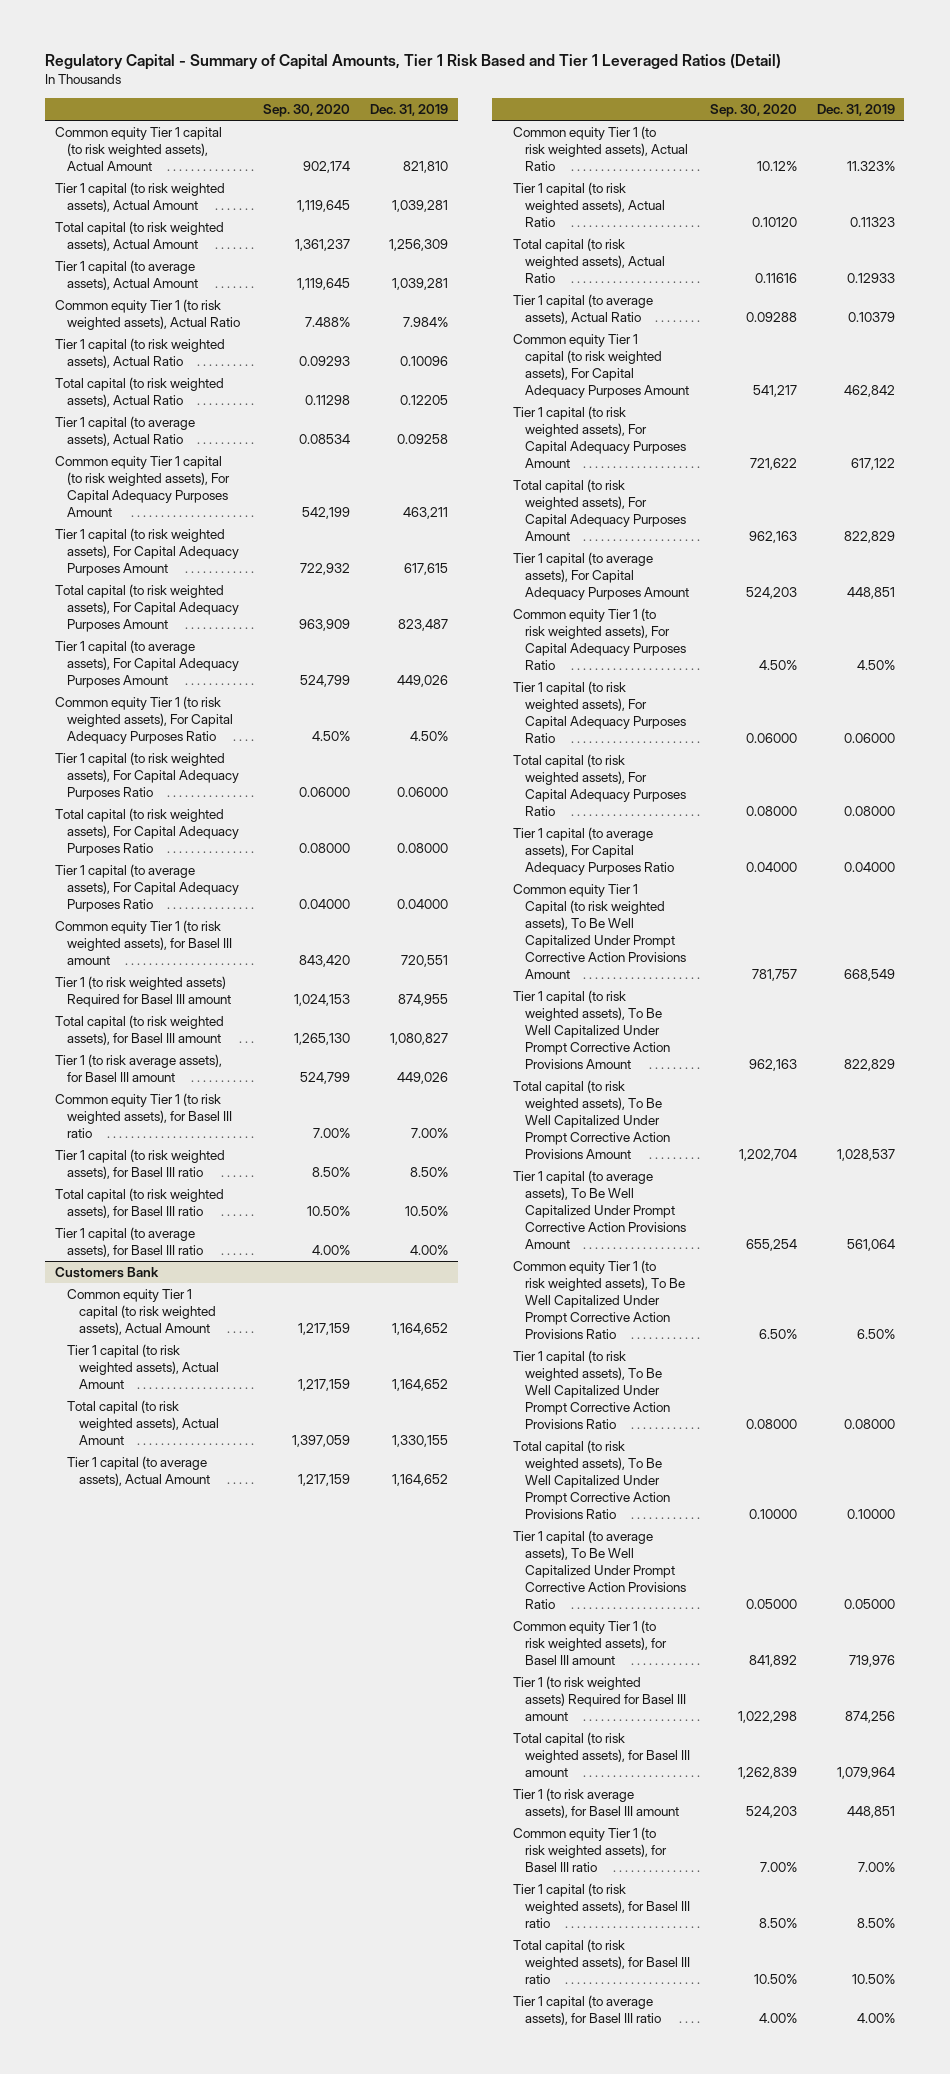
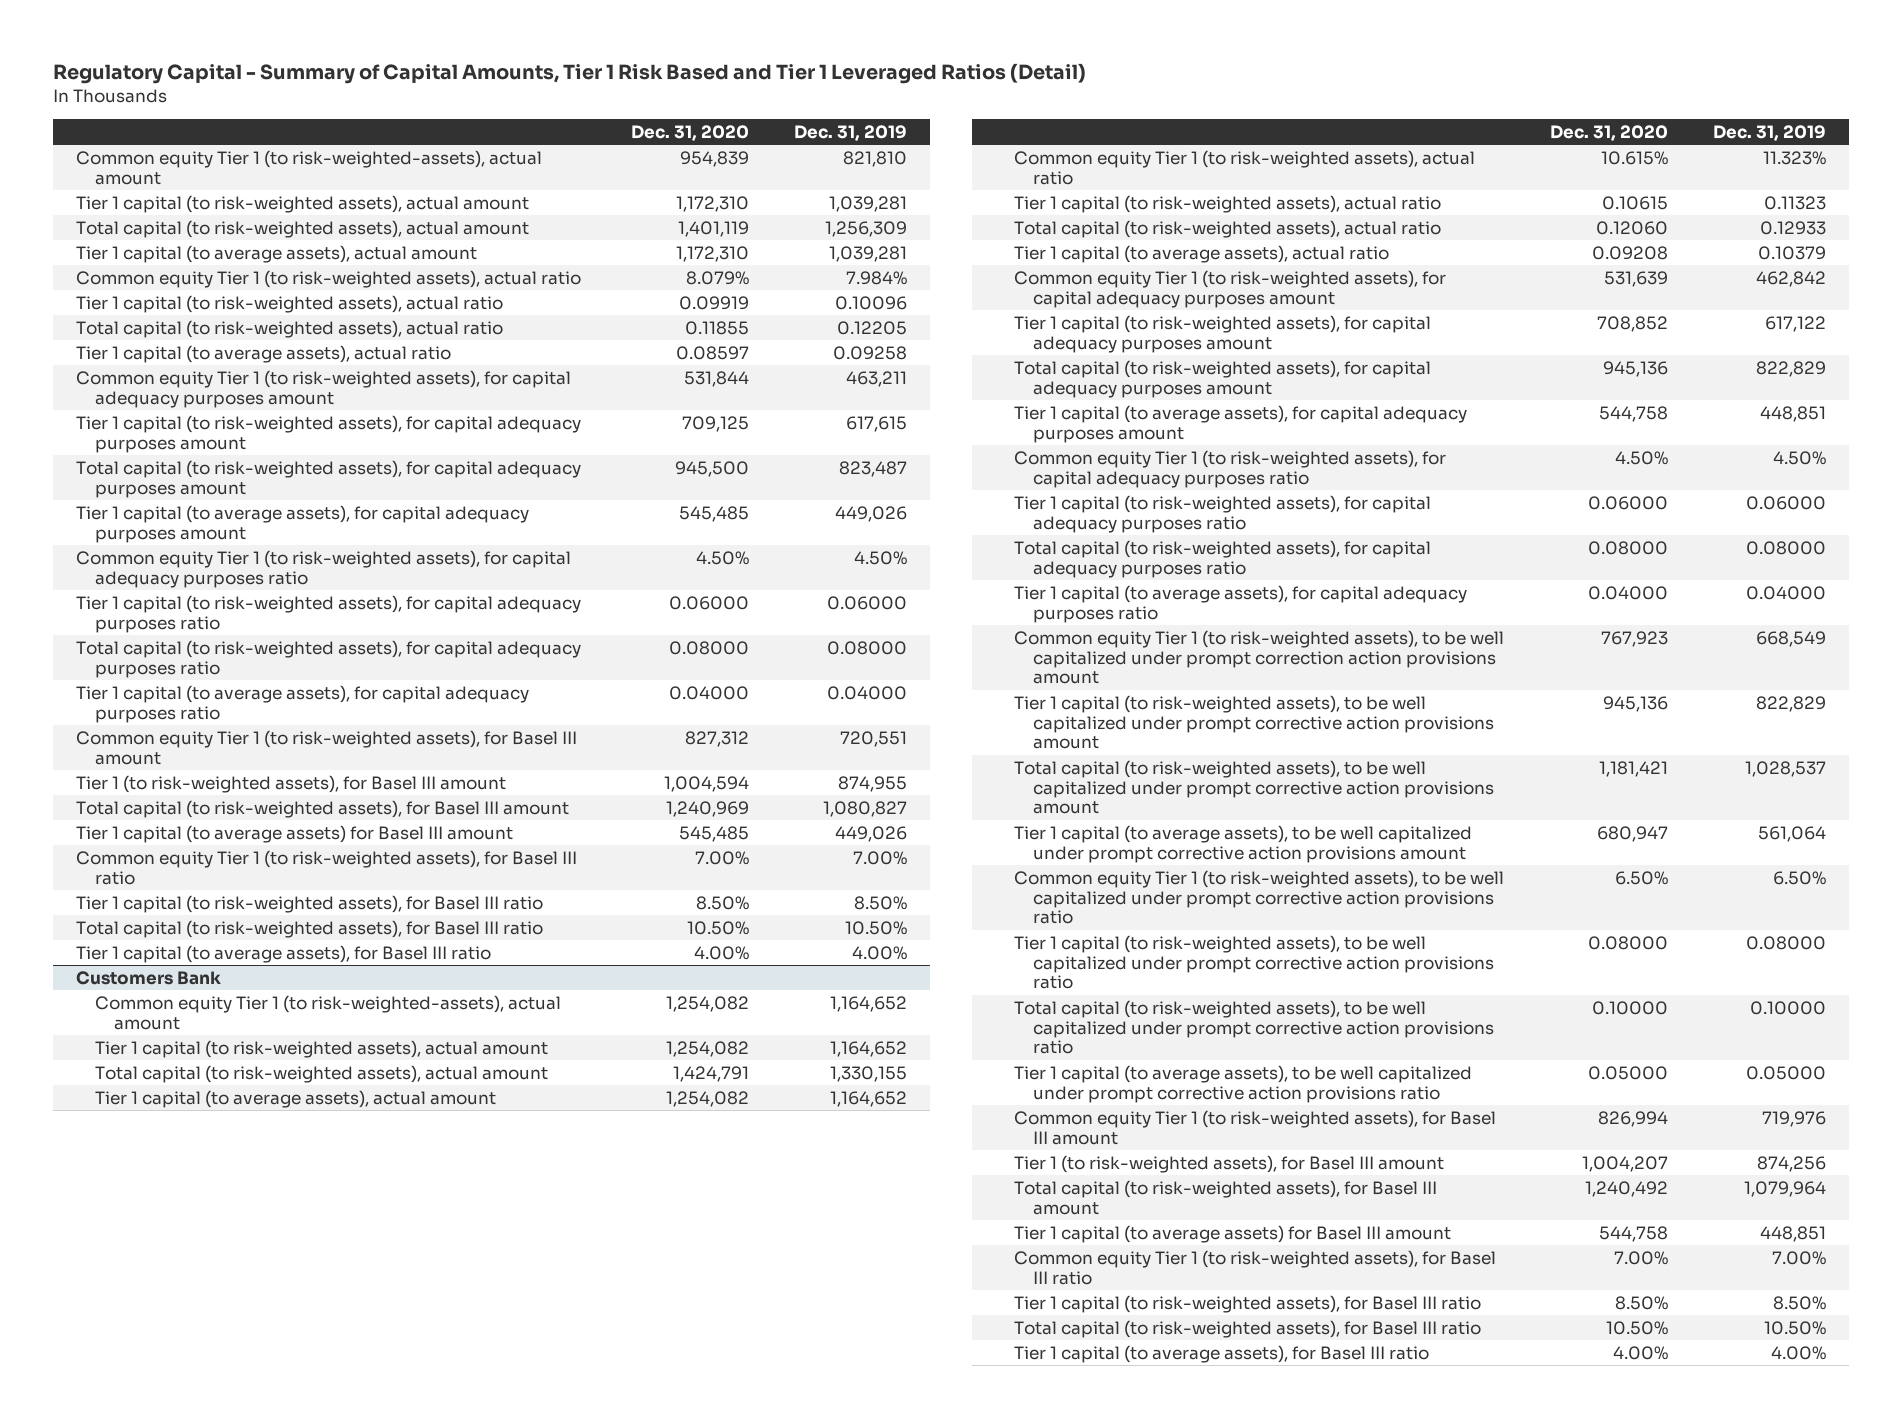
[263,104,351,118] Sep. 30, 2020 -> none
none -> [630,124,749,141] Dec. 31, 2020
[55,127,223,172] Common equity Tier 1 capital (to risk weighted assets), Actual Amount -> [75,149,542,185] Common equity Tier 1 (to risk-weighted-assets), actual amount
[55,182,226,213] Tier 1 capital (to risk weighted assets), Actual Amount -> [75,194,529,213] Tier 1 capital (to risk-weighted assets), actual amount
[55,221,225,252] Total capital (to risk weighted assets), Actual Amount -> [75,219,529,238] Total capital (to risk-weighted assets), actual amount
[55,260,198,291] Tier 1 capital (to average assets), Actual Amount -> [75,244,477,263] Tier 1 capital (to average assets), actual amount
[55,299,240,331] Common equity Tier 1 (to risk weighted assets), Actual Ratio -> [75,269,581,288] Common equity Tier 1 (to risk-weighted assets), actual ratio
[55,338,226,369] Tier 1 capital (to risk weighted assets), Actual Ratio -> [75,294,503,313] Tier 1 capital (to risk-weighted assets), actual ratio
[55,377,225,408] Total capital (to risk weighted assets), Actual Ratio -> [75,319,503,338] Total capital (to risk-weighted assets), actual ratio
[55,416,196,447] Tier 1 capital (to average assets), Actual Ratio -> [75,344,451,363] Tier 1 capital (to average assets), actual ratio
[55,456,230,517] Common equity Tier 1 capital (to risk weighted assets), For Capital Adequacy Purposes Amount -> [75,369,571,408] Common equity Tier 1 (to risk-weighted assets), for capital adequacy purposes amount
[55,528,239,577] Tier 1 capital (to risk weighted assets), For Capital Adequacy Purposes Amount -> [75,414,581,453] Tier 1 capital (to risk-weighted assets), for capital adequacy purposes amount
[55,584,239,633] Total capital (to risk weighted assets), For Capital Adequacy Purposes Amount -> [75,459,581,498] Total capital (to risk-weighted assets), for capital adequacy purposes amount
[55,640,239,689] Tier 1 capital (to average assets), For Capital Adequacy Purposes Amount -> [75,504,529,543] Tier 1 capital (to average assets), for capital adequacy purposes amount
[55,696,233,745] Common equity Tier 1 (to risk weighted assets), For Capital Adequacy Purposes Ratio -> [75,549,571,588] Common equity Tier 1 (to risk-weighted assets), for capital adequacy purposes ratio
[55,752,239,801] Tier 1 capital (to risk weighted assets), For Capital Adequacy Purposes Ratio -> [75,594,581,633] Tier 1 capital (to risk-weighted assets), for capital adequacy purposes ratio
[55,808,239,857] Total capital (to risk weighted assets), For Capital Adequacy Purposes Ratio -> [75,639,581,678] Total capital (to risk-weighted assets), for capital adequacy purposes ratio
[55,864,239,913] Tier 1 capital (to average assets), For Capital Adequacy Purposes Ratio -> [75,684,529,723] Tier 1 capital (to average assets), for capital adequacy purposes ratio
[55,920,232,966] Common equity Tier 1 (to risk weighted assets), for Basel III amount -> [75,729,577,765] Common equity Tier 1 (to risk-weighted assets), for Basel III amount
[55,976,231,1008] Tier 1 (to risk weighted assets) Required for Basel III amount -> [75,774,506,793] Tier 1 (to risk-weighted assets), for Basel III amount
[55,1015,225,1046] Total capital (to risk weighted assets), for Basel III amount -> [75,799,569,818] Total capital (to risk-weighted assets), for Basel III amount
[55,1054,223,1083] Tier 1 (to risk average assets), for Basel III amount -> [75,824,513,843] Tier 1 capital (to average assets) for Basel III amount
[55,1093,232,1139] Common equity Tier 1 (to risk weighted assets), for Basel III ratio -> [75,849,577,885] Common equity Tier 1 (to risk-weighted assets), for Basel III ratio
[55,1149,226,1180] Tier 1 capital (to risk weighted assets), for Basel III ratio -> [75,894,543,913] Tier 1 capital (to risk-weighted assets), for Basel III ratio
[55,1188,225,1219] Total capital (to risk weighted assets), for Basel III ratio -> [75,919,543,938] Total capital (to risk-weighted assets), for Basel III ratio
[66,1289,216,1336] Common equity Tier 1 capital (to risk weighted assets), Actual Amount -> [94,994,561,1030] Common equity Tier 1 (to risk-weighted-assets), actual amount
[66,1344,219,1390] Tier 1 capital (to risk weighted assets), Actual Amount -> [94,1039,548,1058] Tier 1 capital (to risk-weighted assets), actual amount
[66,1400,219,1446] Total capital (to risk weighted assets), Actual Amount -> [94,1064,548,1083] Total capital (to risk-weighted assets), actual amount
[66,1456,210,1487] Tier 1 capital (to average assets), Actual Amount -> [94,1089,496,1108] Tier 1 capital (to average assets), actual amount
[513,126,689,172] Common equity Tier 1 (to risk weighted assets), Actual Ratio -> [1013,149,1475,185] Common equity Tier 1 (to risk-weighted assets), actual ratio
[513,182,666,228] Tier 1 capital (to risk weighted assets), Actual Ratio -> [1013,194,1441,213] Tier 1 capital (to risk-weighted assets), actual ratio
[513,238,666,284] Total capital (to risk weighted assets), Actual Ratio -> [1013,219,1441,238] Total capital (to risk-weighted assets), actual ratio
[513,294,654,325] Tier 1 capital (to average assets), Actual Ratio -> [1013,244,1389,263] Tier 1 capital (to average assets), actual ratio
[513,334,690,398] Common equity Tier 1 capital (to risk weighted assets), For Capital Adequacy Purposes Amount -> [1013,269,1446,308] Common equity Tier 1 (to risk-weighted assets), for capital adequacy purposes amount
[513,406,687,468] Tier 1 capital (to risk weighted assets), For Capital Adequacy Purposes Amount -> [1013,314,1431,353] Tier 1 capital (to risk-weighted assets), for capital adequacy purposes amount
[513,479,687,541] Total capital (to risk weighted assets), For Capital Adequacy Purposes Amount -> [1013,359,1431,398] Total capital (to risk-weighted assets), for capital adequacy purposes amount
[513,552,690,601] Tier 1 capital (to average assets), For Capital Adequacy Purposes Amount -> [1013,404,1467,443] Tier 1 capital (to average assets), for capital adequacy purposes amount
[513,608,687,670] Common equity Tier 1 (to risk weighted assets), For Capital Adequacy Purposes Ratio -> [1013,449,1446,488] Common equity Tier 1 (to risk-weighted assets), for capital adequacy purposes ratio
[513,681,687,743] Tier 1 capital (to risk weighted assets), For Capital Adequacy Purposes Ratio -> [1013,494,1431,533] Tier 1 capital (to risk-weighted assets), for capital adequacy purposes ratio
[513,754,687,816] Total capital (to risk weighted assets), For Capital Adequacy Purposes Ratio -> [1013,539,1431,578] Total capital (to risk-weighted assets), for capital adequacy purposes ratio
[513,827,675,876] Tier 1 capital (to average assets), For Capital Adequacy Purposes Ratio -> [1013,584,1467,623] Tier 1 capital (to average assets), for capital adequacy purposes ratio
[513,884,687,979] Common equity Tier 1 Capital (to risk weighted assets), To Be Well Capitalized Under Prompt Corrective Action Provisions Amount -> [1013,629,1504,685] Common equity Tier 1 (to risk-weighted assets), to be well capitalized under prompt correction action provisions amount
[513,990,671,1069] Tier 1 capital (to risk weighted assets), To Be Well Capitalized Under Prompt Corrective Action Provisions Amount -> [1013,694,1495,750] Tier 1 capital (to risk-weighted assets), to be well capitalized under prompt corrective action provisions amount
[513,1080,671,1159] Total capital (to risk weighted assets), To Be Well Capitalized Under Prompt Corrective Action Provisions Amount -> [1013,759,1495,815] Total capital (to risk-weighted assets), to be well capitalized under prompt corrective action provisions amount
[513,1170,687,1249] Tier 1 capital (to average assets), To Be Well Capitalized Under Prompt Corrective Action Provisions Amount -> [1013,824,1472,863] Tier 1 capital (to average assets), to be well capitalized under prompt corrective action provisions amount
[513,1260,686,1339] Common equity Tier 1 (to risk weighted assets), To Be Well Capitalized Under Prompt Corrective Action Provisions Ratio -> [1013,869,1504,925] Common equity Tier 1 (to risk-weighted assets), to be well capitalized under prompt corrective action provisions ratio
[513,1350,671,1429] Tier 1 capital (to risk weighted assets), To Be Well Capitalized Under Prompt Corrective Action Provisions Ratio -> [1013,934,1495,990] Tier 1 capital (to risk-weighted assets), to be well capitalized under prompt corrective action provisions ratio
[513,1440,671,1519] Total capital (to risk weighted assets), To Be Well Capitalized Under Prompt Corrective Action Provisions Ratio -> [1013,999,1495,1055] Total capital (to risk-weighted assets), to be well capitalized under prompt corrective action provisions ratio
[513,1530,687,1609] Tier 1 capital (to average assets), To Be Well Capitalized Under Prompt Corrective Action Provisions Ratio -> [1013,1064,1472,1103] Tier 1 capital (to average assets), to be well capitalized under prompt corrective action provisions ratio
[513,1620,668,1666] Common equity Tier 1 (to risk weighted assets), for Basel III amount -> [1013,1109,1496,1145] Common equity Tier 1 (to risk-weighted assets), for Basel III amount
[513,1676,687,1722] Tier 1 (to risk weighted assets) Required for Basel III amount -> [1013,1154,1444,1173] Tier 1 (to risk-weighted assets), for Basel III amount
[513,1732,691,1778] Total capital (to risk weighted assets), for Basel III amount -> [1013,1179,1437,1215] Total capital (to risk-weighted assets), for Basel III amount
[513,1788,680,1819] Tier 1 (to risk average assets), for Basel III amount -> [1013,1224,1451,1243] Tier 1 capital (to average assets) for Basel III amount
[513,1827,668,1873] Common equity Tier 1 (to risk weighted assets), for Basel III ratio -> [1013,1249,1496,1285] Common equity Tier 1 (to risk-weighted assets), for Basel III ratio
[513,1883,691,1929] Tier 1 capital (to risk weighted assets), for Basel III ratio -> [1013,1294,1481,1313] Tier 1 capital (to risk-weighted assets), for Basel III ratio
[513,1939,691,1985] Total capital (to risk weighted assets), for Basel III ratio -> [1013,1319,1481,1338] Total capital (to risk-weighted assets), for Basel III ratio

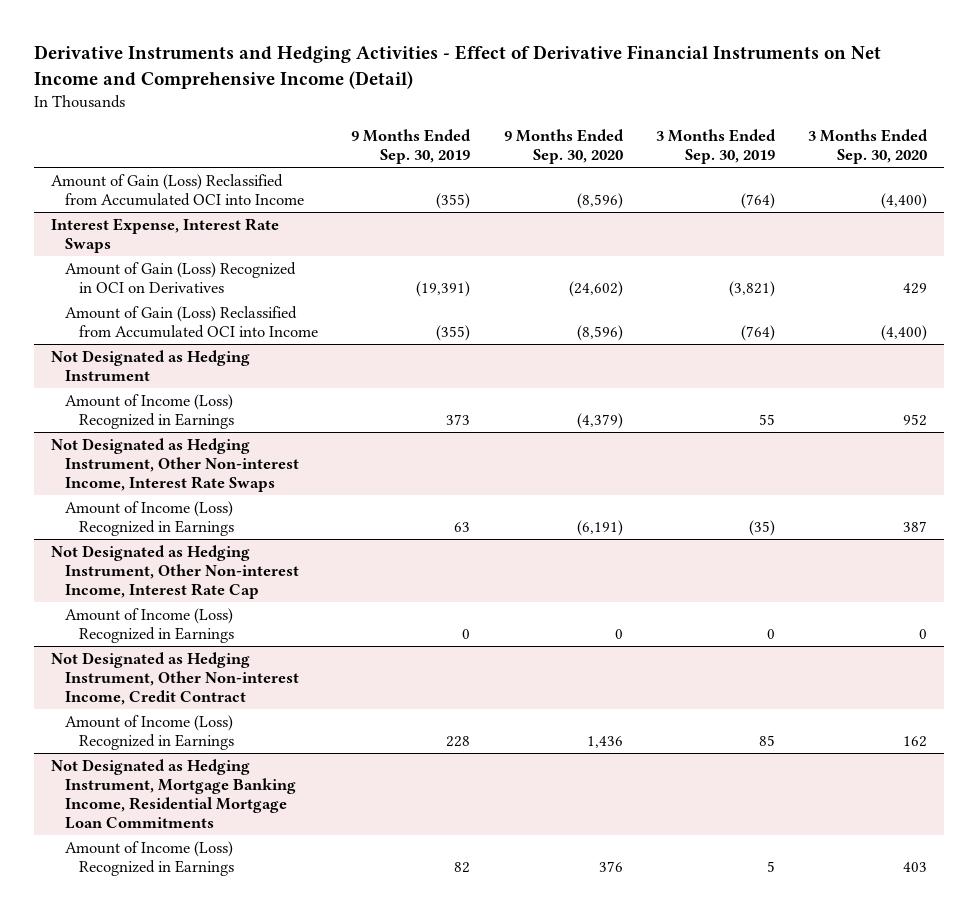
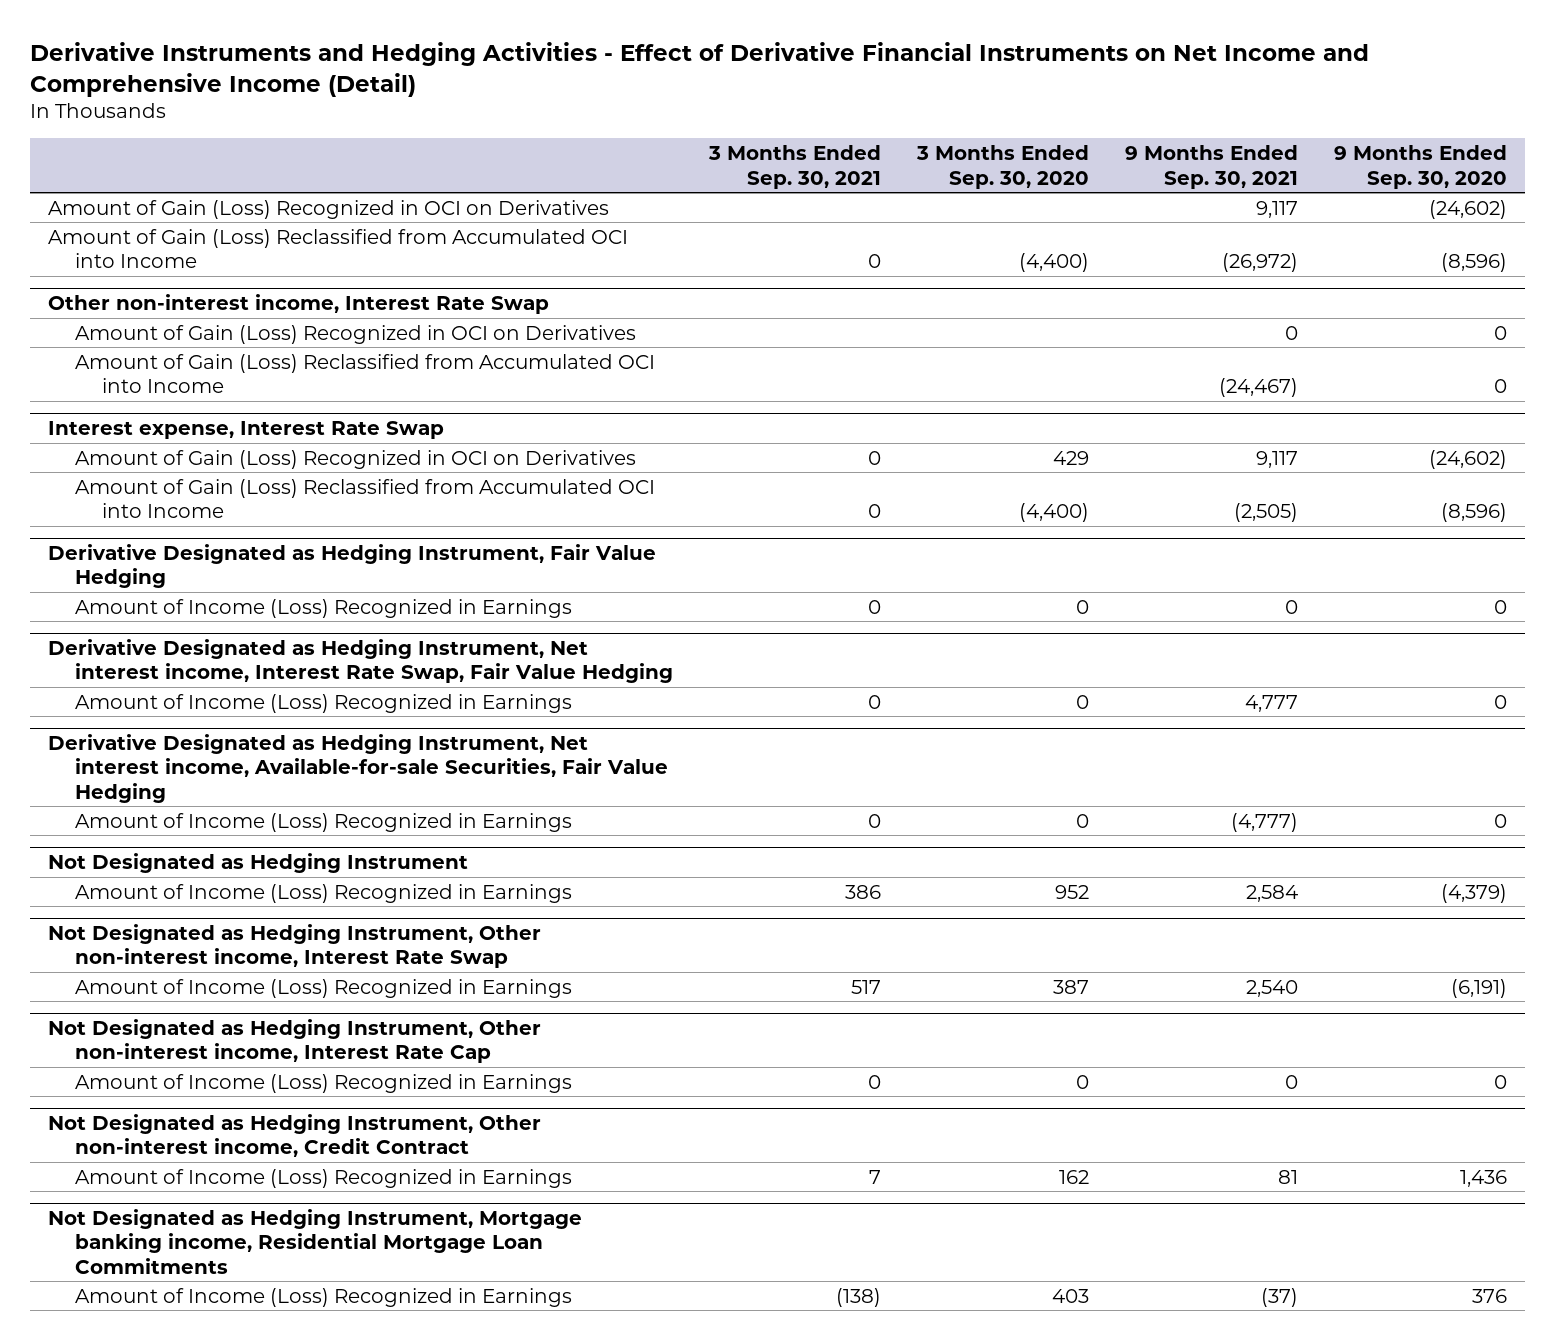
[351,129,472,165] 9 Months Ended Sep. 30, 2019 -> none
[656,129,777,165] 3 Months Ended Sep. 30, 2019 -> none
none -> [708,145,882,189] 3 Months Ended Sep. 30, 2021
none -> [1125,145,1299,189] 9 Months Ended Sep. 30, 2021
none -> [47,199,609,219] Amount of Gain (Loss) Recognized in OCI on Derivatives
none -> [47,293,549,314] Other non-interest income, Interest Rate Swap
none -> [75,324,637,344] Amount of Gain (Loss) Recognized in OCI on Derivatives
none -> [75,353,656,394] Amount of Gain (Loss) Reclassified from Accumulated OCI into Income
[50,217,279,253] Interest Expense, Interest Rate Swaps -> [47,420,444,439] Interest expense, Interest Rate Swap
none -> [47,543,656,589] Derivative Designated as Hedging Instrument, Fair Value Hedging
none -> [75,598,573,618] Amount of Income (Loss) Recognized in Earnings
none -> [47,638,674,684] Derivative Designated as Hedging Instrument, Net interest income, Interest Rate Swap, Fair Value Hedging
none -> [75,693,573,713] Amount of Income (Loss) Recognized in Earnings
none -> [47,733,669,803] Derivative Designated as Hedging Instrument, Net interest income, Available-for-sale Securities, Fair Value Hedging
none -> [75,812,573,832] Amount of Income (Loss) Recognized in Earnings
[50,437,299,493] Not Designated as Hedging Instrument, Other Non-interest Income, Interest Rate Swaps -> [47,923,541,969] Not Designated as Hedging Instrument, Other non-interest income, Interest Rate Swap
[50,544,299,600] Not Designated as Hedging Instrument, Other Non-interest Income, Interest Rate Cap -> [47,1018,541,1064] Not Designated as Hedging Instrument, Other non-interest income, Interest Rate Cap
[50,651,299,706] Not Designated as Hedging Instrument, Other Non-interest Income, Credit Contract -> [47,1113,541,1158] Not Designated as Hedging Instrument, Other non-interest income, Credit Contract
[50,758,296,830] Not Designated as Hedging Instrument, Mortgage Banking Income, Residential Mortgage Loan Commitments -> [47,1208,582,1274] Not Designated as Hedging Instrument, Mortgage banking income, Residential Mortgage Loan Commitments

